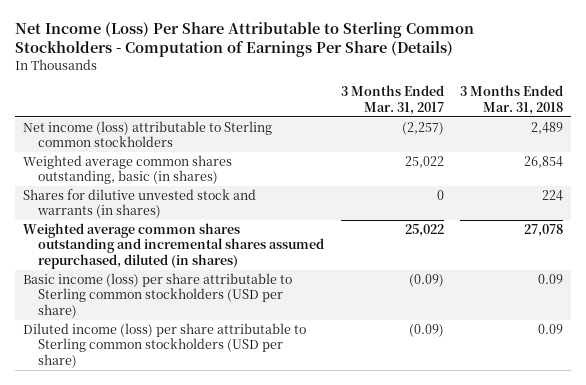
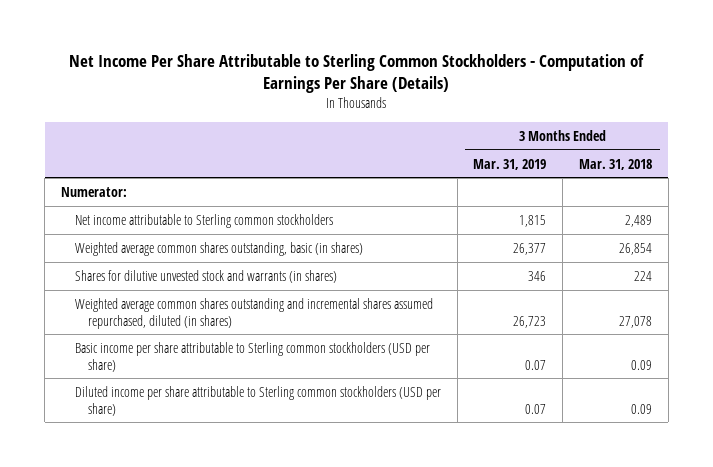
[14,22,474,58] Net Income (Loss) Per Share Attributable to Sterling Common Stockholders - Computation of Earnings Per Share (Details) -> [69,53,645,93] Net Income Per Share Attributable to Sterling Common Stockholders - Computation of Earnings Per Share (Details)
[340,85,444,115] 3 Months Ended Mar. 31, 2017 -> none
none -> [473,158,547,170] Mar. 31, 2019
none -> [61,186,128,197] Numerator:
[23,120,273,148] Net income (loss) attributable to Sterling common stockholders -> [74,213,333,228] Net income attributable to Sterling common stockholders
[23,272,293,318] Basic income (loss) per share attributable to Sterling common stockholders (USD per share) -> [74,341,430,372] Basic income per share attributable to Sterling common stockholders (USD per share)
[23,322,307,368] Diluted income (loss) per share attributable to Sterling common stockholders (USD per share) -> [74,385,441,416] Diluted income per share attributable to Sterling common stockholders (USD per share)

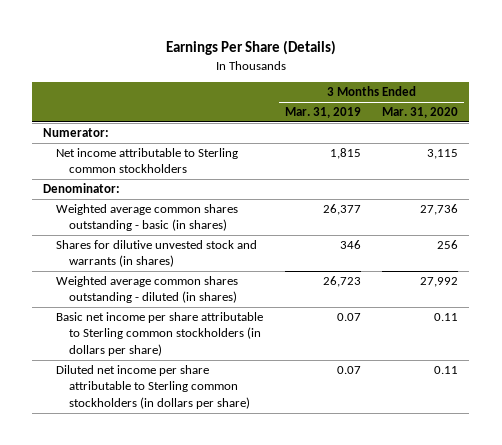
[69,53,645,93] Net Income Per Share Attributable to Sterling Common Stockholders - Computation of Earnings Per Share (Details) -> [165,40,336,56] Earnings Per Share (Details)
[578,158,652,170] Mar. 31, 2018 -> none
none -> [382,107,459,119] Mar. 31, 2020
none -> [43,183,121,194] Denominator:
[74,241,363,256] Weighted average common shares outstanding, basic (in shares) -> [55,204,238,232] Weighted average common shares outstanding - basic (in shares)
[74,297,433,329] Weighted average common shares outstanding and incremental shares assumed repurchased, diluted (in shares) -> [55,276,238,304] Weighted average common shares outstanding - diluted (in shares)
[74,341,430,372] Basic income per share attributable to Sterling common stockholders (USD per share) -> [55,312,263,356] Basic net income per share attributable to Sterling common stockholders (in dollars per share)
[74,385,441,416] Diluted income per share attributable to Sterling common stockholders (USD per share) -> [55,365,250,409] Diluted net income per share attributable to Sterling common stockholders (in dollars per share)

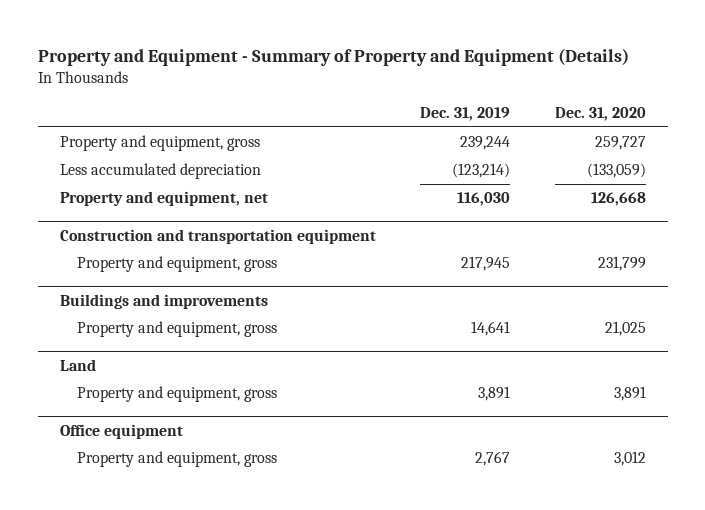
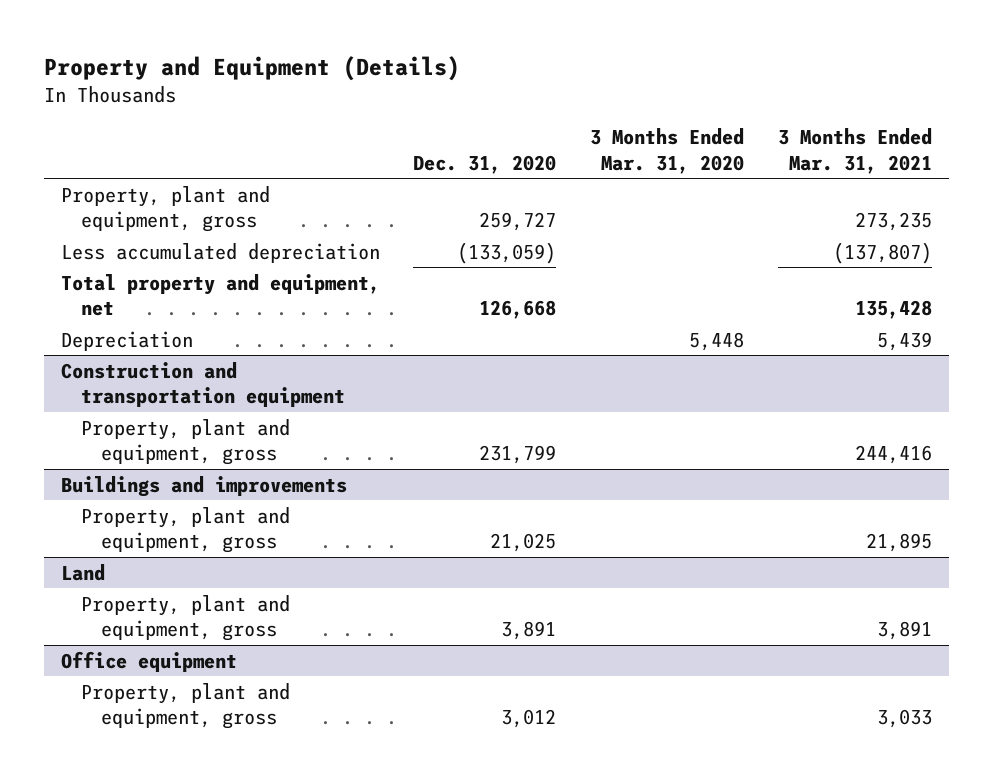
[37,48,629,67] Property and Equipment - Summary of Property and Equipment (Details) -> [43,55,460,81] Property and Equipment (Details)
[420,107,511,122] Dec. 31, 2019 -> none
none -> [590,128,745,174] 3 Months Ended Mar. 31, 2020
none -> [778,128,933,174] 3 Months Ended Mar. 31, 2021
[59,135,260,152] Property and equipment, gross -> [60,185,270,233] Property, plant and equipment, gross
[59,191,268,207] Property and equipment, net -> [60,273,380,317] Total property and equipment, net
none -> [60,330,193,351] Depreciation
[77,256,278,273] Property and equipment, gross -> [81,418,291,466] Property, plant and equipment, gross
[77,321,278,338] Property and equipment, gross -> [81,506,291,554] Property, plant and equipment, gross
[77,386,278,403] Property and equipment, gross -> [81,594,291,642] Property, plant and equipment, gross
[77,451,278,468] Property and equipment, gross -> [81,682,291,730] Property, plant and equipment, gross

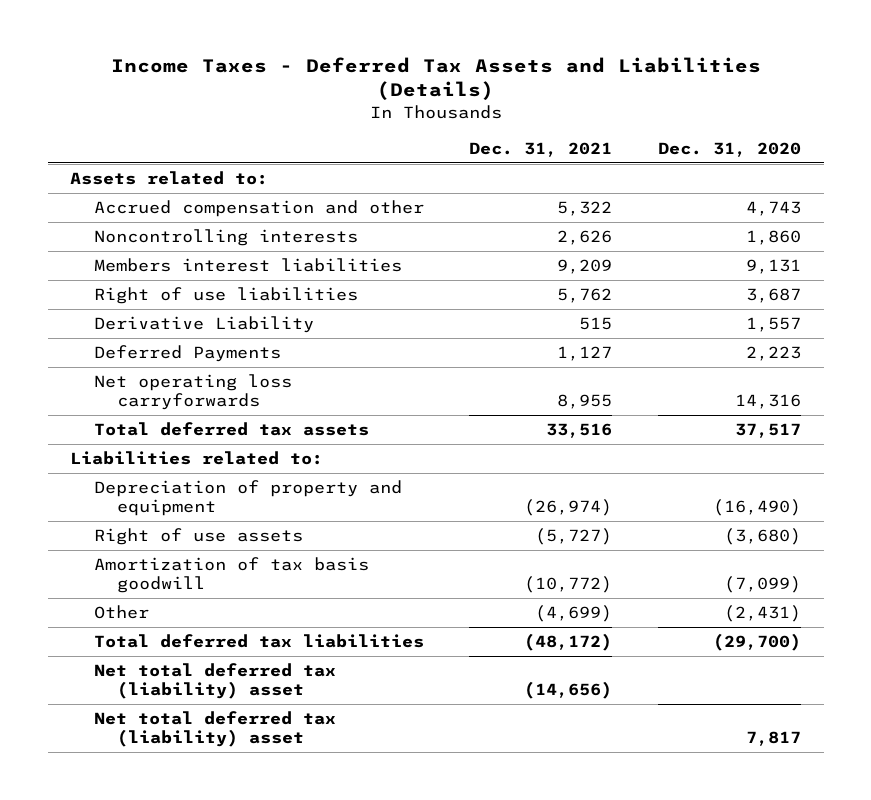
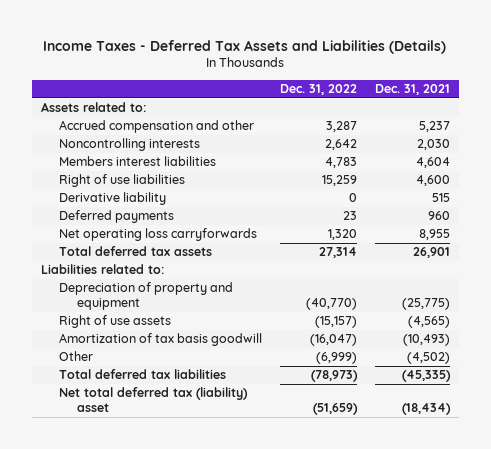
[657,141,801,157] Dec. 31, 2020 -> none
none -> [279,84,357,96] Dec. 31, 2022
[557,201,613,217] 5,322 -> [418,121,450,133] 5,237
[557,230,613,246] 2,626 -> [416,139,450,151] 2,030
[557,259,613,275] 9,209 -> [415,157,450,169] 4,604
[557,288,613,304] 5,762 -> [415,175,450,187] 4,600
[93,316,314,334] Derivative Liability -> [58,192,166,206] Derivative liability
[93,345,281,363] Deferred Payments -> [58,210,174,224] Deferred payments
[557,346,613,362] 1,127 -> [427,211,450,221] 960
[546,423,613,439] 33,516 -> [412,247,450,259] 26,901
[93,711,336,747] Net total deferred tax (liability) asset -> none
[524,498,613,516] (26,974) -> [401,297,450,310] (25,775)
[535,528,613,546] (5,727) -> [407,316,450,329] (4,565)
[524,575,613,593] (10,772) -> [402,334,450,347] (10,493)
[535,605,613,623] (4,699) -> [406,352,450,365] (4,502)
[524,633,613,652] (48,172) -> [401,370,451,383] (45,335)
[524,680,613,699] (14,656) -> [401,402,451,415] (18,434)

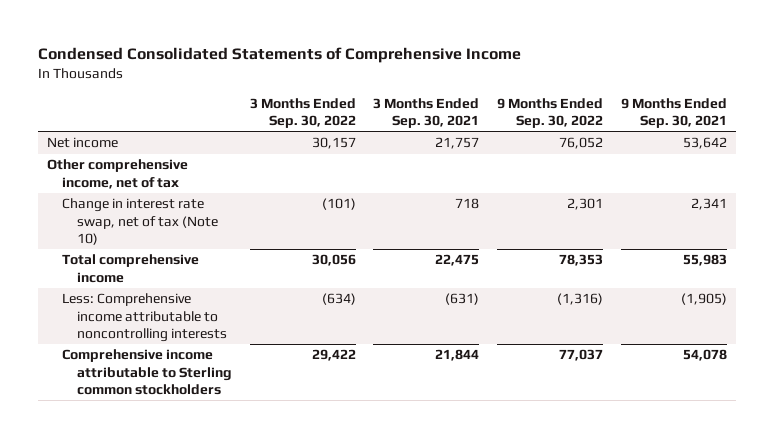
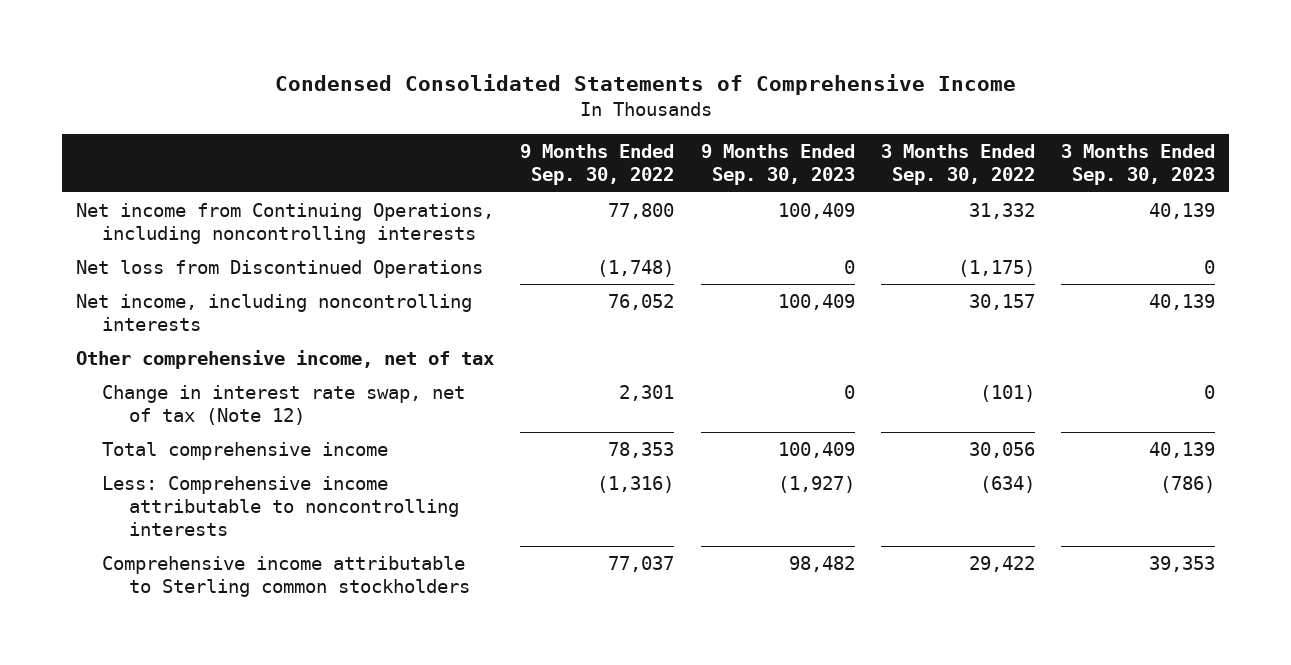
[373,97,480,128] 3 Months Ended Sep. 30, 2021 -> none
[620,97,727,128] 9 Months Ended Sep. 30, 2021 -> none
none -> [700,144,855,186] 9 Months Ended Sep. 30, 2023
none -> [1061,144,1216,186] 3 Months Ended Sep. 30, 2023
none -> [75,202,494,244] Net income from Continuing Operations, including noncontrolling interests
none -> [75,259,483,278] Net loss from Discontinued Operations
[46,137,118,149] Net income -> [75,293,472,331] Net income, including noncontrolling interests
[61,198,218,245] Change in interest rate swap, net of tax (Note 10) -> [102,384,466,425] Change in interest rate swap, net of tax (Note 12)

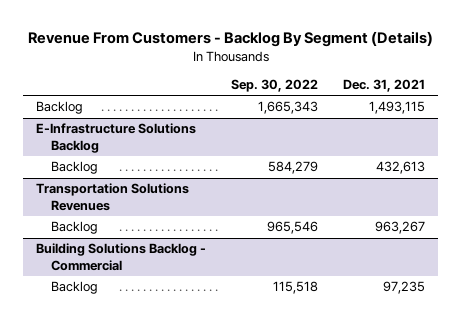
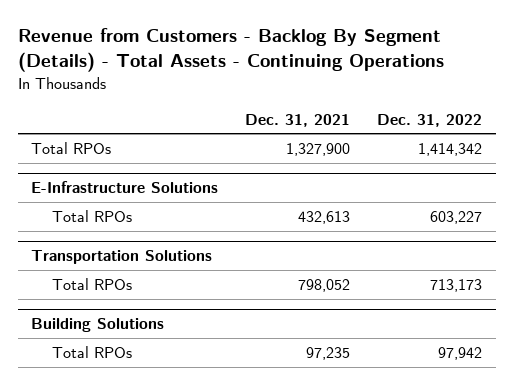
[27,31,433,48] Revenue From Customers - Backlog By Segment (Details) -> [17,28,444,73] Revenue from Customers - Backlog By Segment (Details) - Total Assets - Continuing Operations
[231,79,319,93] Sep. 30, 2022 -> none
none -> [377,113,483,127] Dec. 31, 2022
[35,101,83,115] Backlog -> none
[51,221,99,235] Backlog -> none
none -> [31,141,112,154] Total RPOs
[35,123,196,154] E-Infrastructure Solutions Backlog -> [31,181,219,194] E-Infrastructure Solutions
[51,161,99,175] Backlog -> [51,209,132,222] Total RPOs
[35,183,189,212] Transportation Solutions Revenues -> [31,250,213,265] Transportation Solutions
none -> [51,277,132,290] Total RPOs
[35,243,206,272] Building Solutions Backlog - Commercial -> [31,318,165,333] Building Solutions
[51,281,99,295] Backlog -> [51,345,132,358] Total RPOs

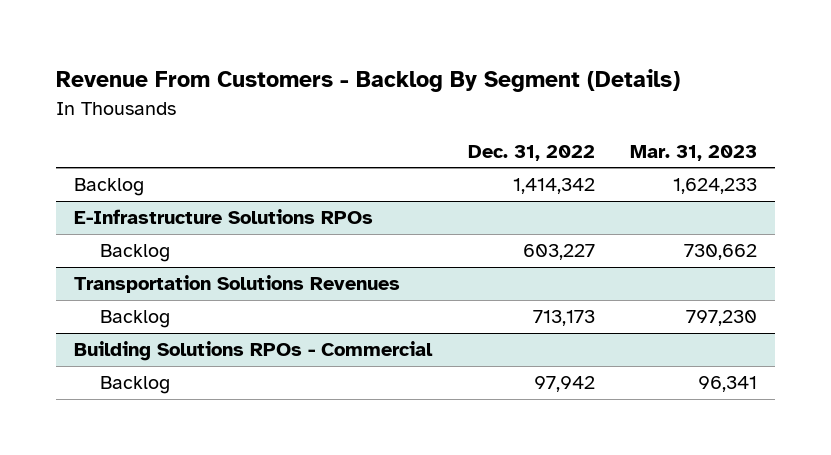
[17,28,444,73] Revenue from Customers - Backlog By Segment (Details) - Total Assets - Continuing Operations -> [56,69,681,93] Revenue From Customers - Backlog By Segment (Details)
[245,113,351,127] Dec. 31, 2021 -> none
none -> [630,144,758,161] Mar. 31, 2023
[31,141,112,154] Total RPOs -> [73,178,144,197] Backlog
[31,181,219,194] E-Infrastructure Solutions -> [73,209,373,225] E-Infrastructure Solutions RPOs
[51,209,132,222] Total RPOs -> [99,244,170,263] Backlog
[31,250,213,265] Transportation Solutions -> [73,275,400,294] Transportation Solutions Revenues
[51,277,132,290] Total RPOs -> [99,310,170,329] Backlog
[31,318,165,333] Building Solutions -> [73,341,433,362] Building Solutions RPOs - Commercial
[51,345,132,358] Total RPOs -> [99,376,170,395] Backlog

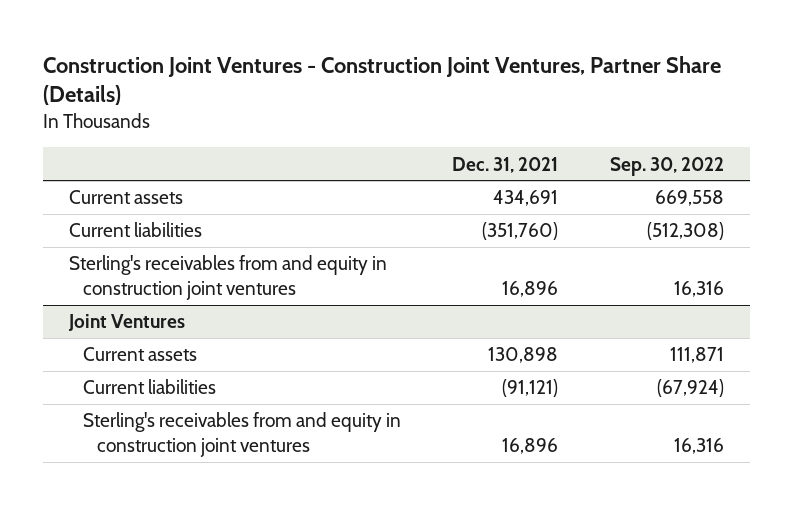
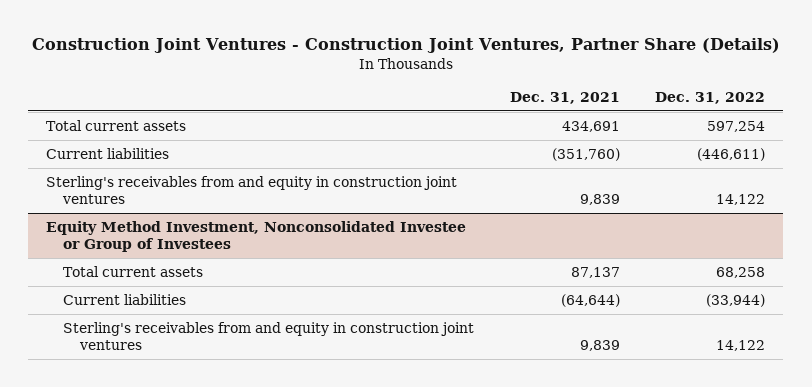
[610,156,725,176] Sep. 30, 2022 -> none
none -> [655,92,766,105] Dec. 31, 2022
[68,190,183,205] Current assets -> [46,119,187,131] Total current assets
[502,280,559,297] 16,896 -> [579,194,620,206] 9,839
[67,314,185,332] Joint Ventures -> [46,220,467,253] Equity Method Investment, Nonconsolidated Investee or Group of Investees
[82,347,197,362] Current assets -> [63,265,204,277] Total current assets
[488,347,559,364] 130,898 -> [570,266,620,278] 87,137
[502,379,559,398] (91,121) -> [560,293,620,307] (64,644)
[502,437,559,454] 16,896 -> [579,340,620,352] 9,839

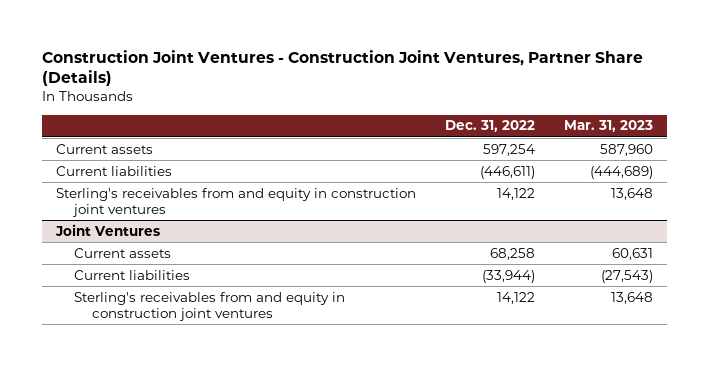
[509,92,620,105] Dec. 31, 2021 -> none
none -> [563,120,653,133] Mar. 31, 2023
[46,119,187,131] Total current assets -> [56,143,154,154] Current assets
[46,220,467,253] Equity Method Investment, Nonconsolidated Investee or Group of Investees -> [55,223,161,236] Joint Ventures
[63,265,204,277] Total current assets -> [74,247,172,258] Current assets

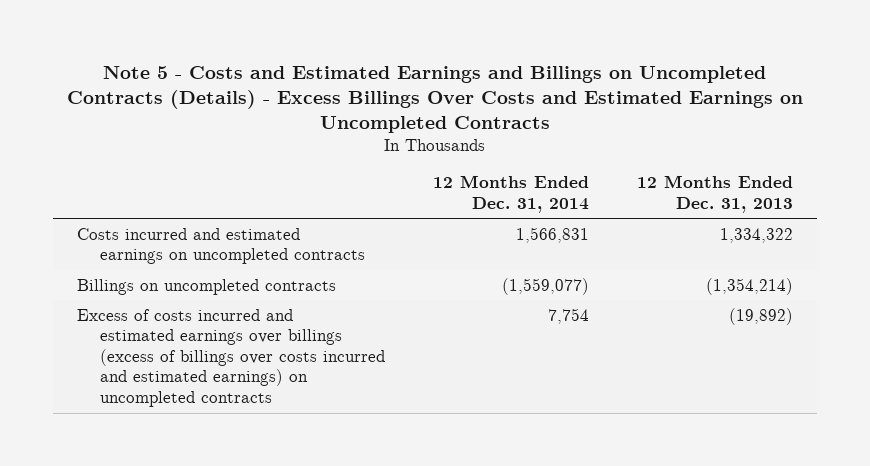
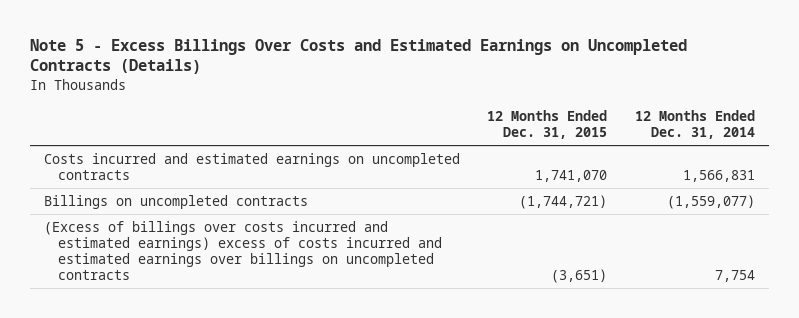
[67,65,804,134] Note 5 - Costs and Estimated Earnings and Billings on Uncompleted Contracts (Details) - Excess Billings Over Costs and Estimated Earnings on Uncompleted Contracts -> [29,38,687,75] Note 5 - Excess Billings Over Costs and Estimated Earnings on Uncompleted Contracts (Details)
[636,175,793,213] 12 Months Ended Dec. 31, 2013 -> none
none -> [487,109,608,139] 12 Months Ended Dec. 31, 2015
[77,308,385,408] Excess of costs incurred and estimated earnings over billings (excess of billings over costs incurred and estimated earnings) on uncompleted contracts -> [43,220,442,281] (Excess of billings over costs incurred and estimated earnings) excess of costs incurred and estimated earnings over billings on uncompleted contracts

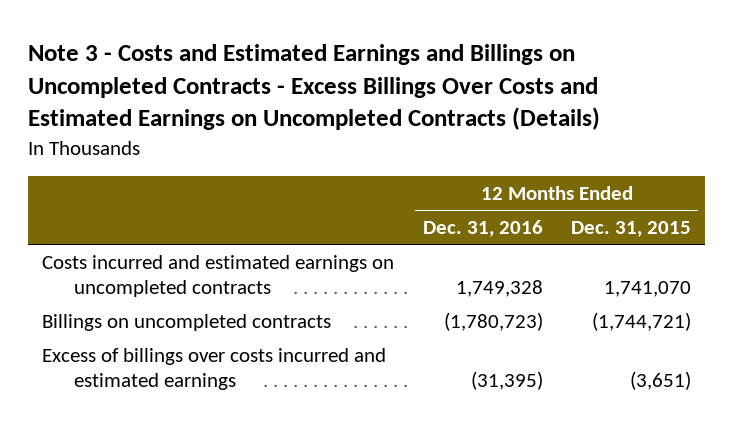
[29,38,687,75] Note 5 - Excess Billings Over Costs and Estimated Earnings on Uncompleted Contracts (Details) -> [27,43,600,131] Note 3 - Costs and Estimated Earnings and Billings on Uncompleted Contracts - Excess Billings Over Costs and Estimated Earnings on Uncompleted Contracts (Details)
[635,109,756,139] 12 Months Ended Dec. 31, 2014 -> none
none -> [422,219,543,237] Dec. 31, 2016
[43,220,442,281] (Excess of billings over costs incurred and estimated earnings) excess of costs incurred and estimated earnings over billings on uncompleted contracts -> [42,347,387,390] Excess of billings over costs incurred and estimated earnings

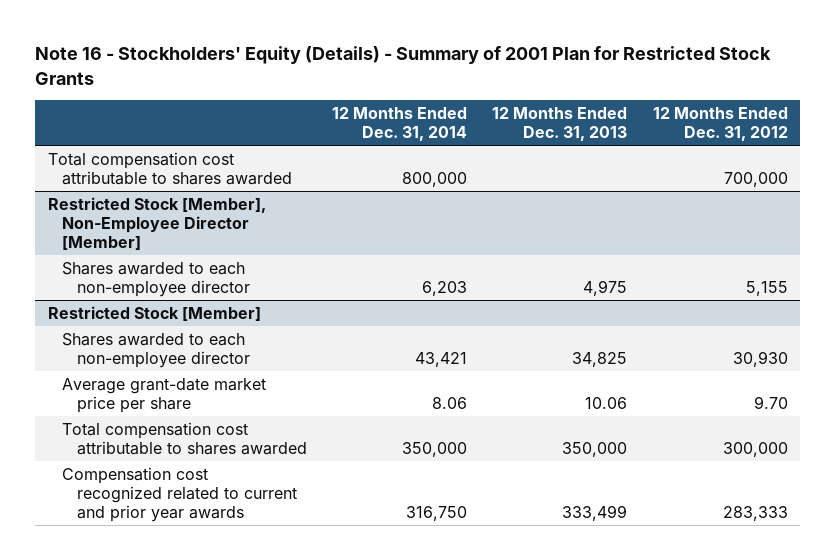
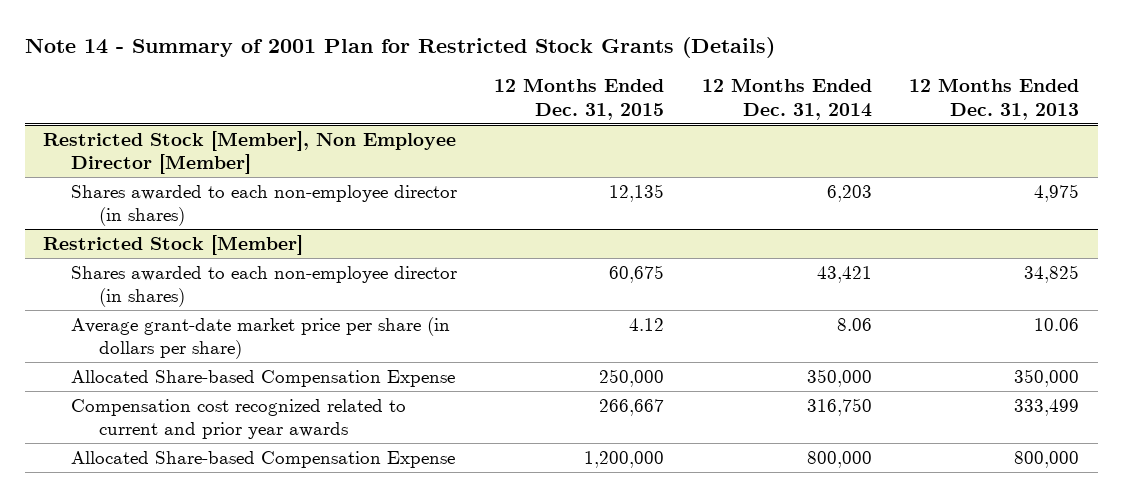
[35,45,772,85] Note 16 - Stockholders' Equity (Details) - Summary of 2001 Plan for Restricted Stock Grants -> [24,37,775,59] Note 14 - Summary of 2001 Plan for Restricted Stock Grants (Details)
[652,107,788,142] 12 Months Ended Dec. 31, 2012 -> none
none -> [494,78,665,120] 12 Months Ended Dec. 31, 2015
[47,151,293,185] Total compensation cost attributable to shares awarded -> none
[47,196,266,250] Restricted Stock [Member], Non-Employee Director [Member] -> [43,130,457,175] Restricted Stock [Member], Non Employee Director [Member]
[62,261,250,297] Shares awarded to each non-employee director -> [70,184,457,227] Shares awarded to each non-employee director (in shares)
[62,332,250,368] Shares awarded to each non-employee director -> [70,265,457,308] Shares awarded to each non-employee director (in shares)
[62,377,267,413] Average grant-date market price per share -> [70,316,450,360] Average grant-date market price per share (in dollars per share)
[62,421,307,455] Total compensation cost attributable to shares awarded -> [70,369,455,387] Allocated Share-based Compensation Expense
none -> [70,450,455,468] Allocated Share-based Compensation Expense

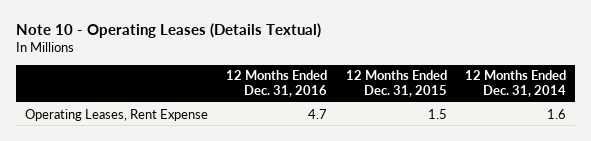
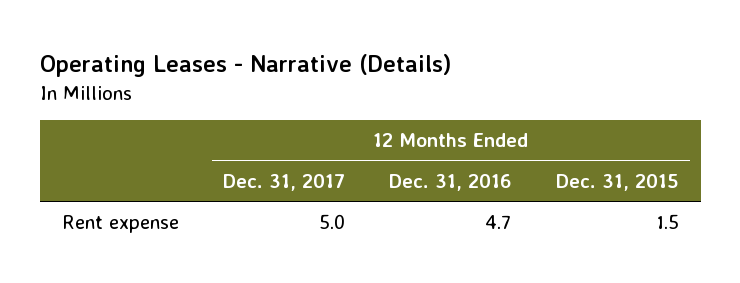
[15,23,321,39] Note 10 - Operating Leases (Details Textual) -> [39,53,451,77] Operating Leases - Narrative (Details)
[465,70,567,97] 12 Months Ended Dec. 31, 2014 -> none
none -> [223,174,346,192] Dec. 31, 2017
[24,108,208,121] Operating Leases, Rent Expense -> [61,215,179,234] Rent expense

